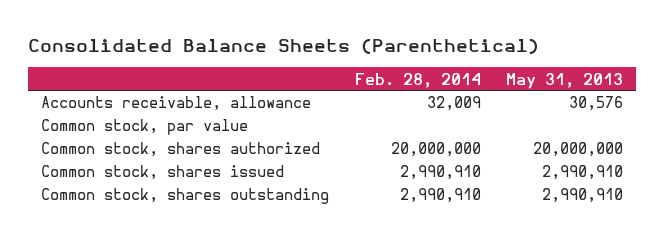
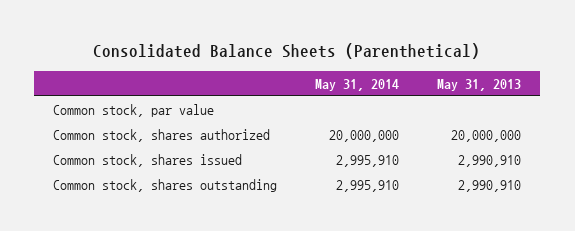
[354,72,481,88] Feb. 28, 2014 -> none
none -> [315,78,400,91] May 31, 2014
[41,96,312,112] Accounts receivable, allowance -> none

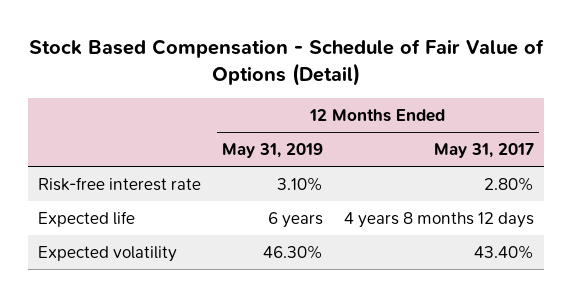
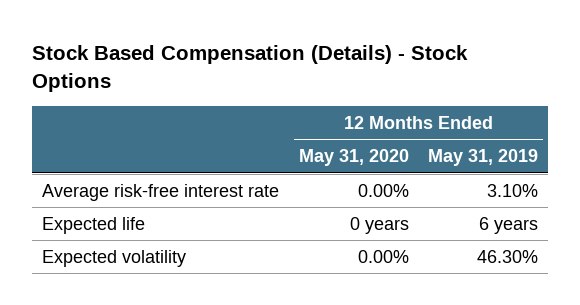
[28,39,544,86] Stock Based Compensation - Schedule of Fair Value of Options (Detail) -> [32,45,469,93] Stock Based Compensation (Details) - Stock Options
[433,143,534,159] May 31, 2017 -> none
none -> [298,149,409,167] May 31, 2020
[38,176,202,191] Risk-free interest rate -> [42,183,280,201] Average risk-free interest rate

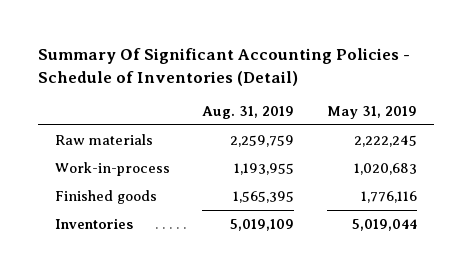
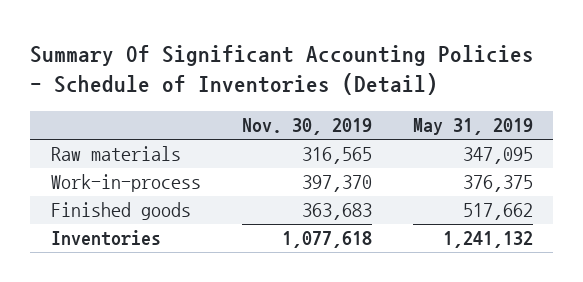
[202,105,295,119] Aug. 31, 2019 -> none
none -> [241,118,372,136] Nov. 30, 2019
[354,134,418,147] 2,222,245 -> [462,147,533,165] 347,095
[354,162,418,175] 1,020,683 -> [462,175,533,193] 376,375
[361,190,418,203] 1,776,116 -> [462,203,533,221] 517,662
[352,218,418,231] 5,019,044 -> [442,231,533,249] 1,241,132

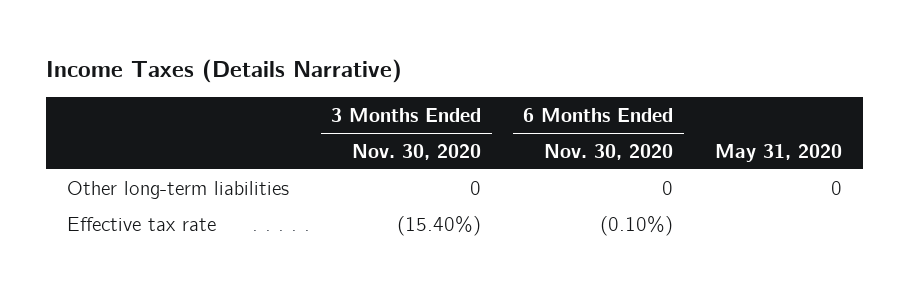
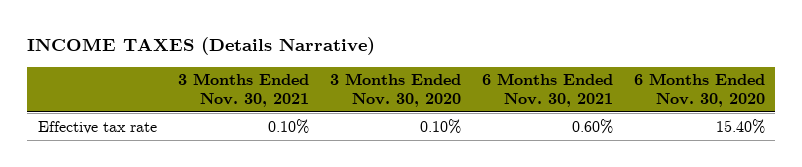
[46,59,403,84] Income Taxes (Details Narrative) -> [27,37,376,56] INCOME TAXES (Details Narrative)
[715,143,843,162] May 31, 2020 -> none
none -> [177,73,309,108] 3 Months Ended Nov. 30, 2021
none -> [481,73,613,108] 6 Months Ended Nov. 30, 2021
[67,180,290,199] Other long-term liabilities -> none
[397,215,482,236] (15.40%) -> [419,118,461,134] 0.10%
[600,215,674,236] (0.10%) -> [715,118,765,134] 15.40%

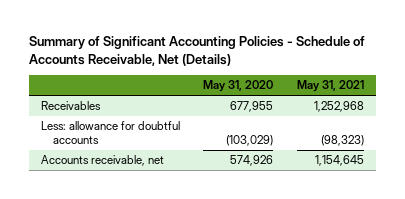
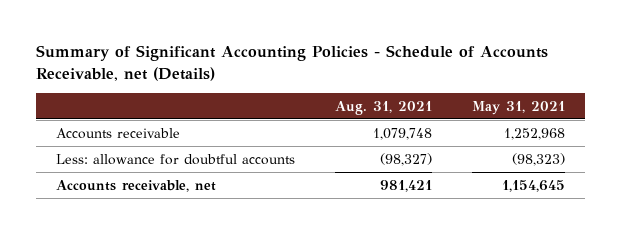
[28,36,365,67] Summary of Significant Accounting Policies - Schedule of Accounts Receivable, Net (Details) -> [35,45,548,81] Summary of Significant Accounting Policies - Schedule of Accounts Receivable, net (Details)
[203,80,274,93] May 31, 2020 -> none
none -> [334,100,432,115] Aug. 31, 2021
[40,101,101,111] Receivables -> [55,127,180,139] Accounts receivable

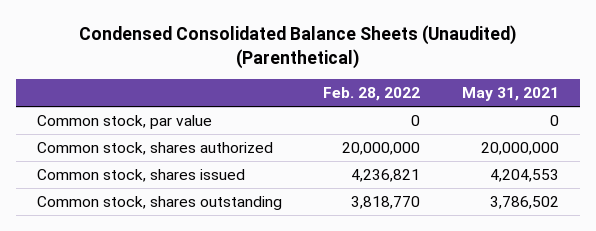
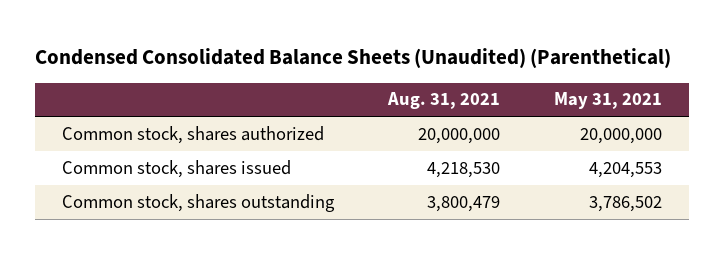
[323,87,421,102] Feb. 28, 2022 -> none
none -> [387,92,501,110] Aug. 31, 2021
[36,114,212,129] Common stock, par value -> none

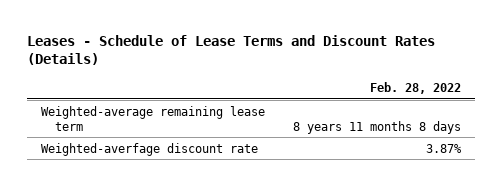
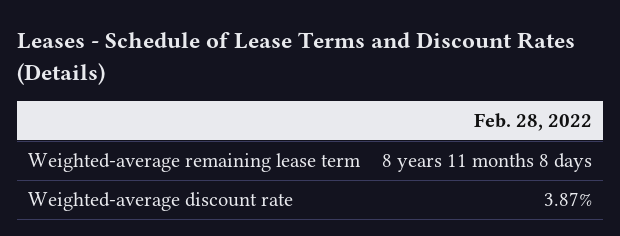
[41,142,259,156] Weighted-averfage discount rate -> [27,192,293,212] Weighted-average discount rate

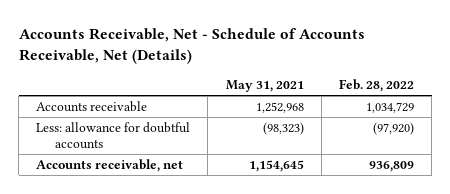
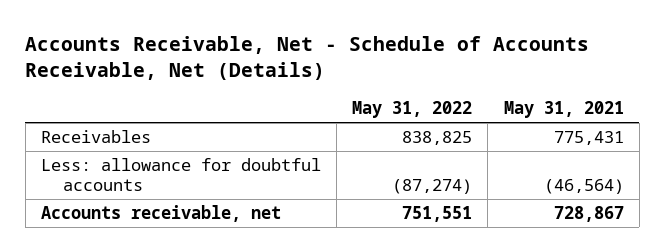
[339,78,415,92] Feb. 28, 2022 -> none
none -> [352,101,473,119] May 31, 2022
[36,100,148,112] Accounts receivable -> none
none -> [40,130,151,144] Receivables
[262,121,304,135] (98,323) -> [543,179,624,195] (46,564)
[248,159,304,172] 1,154,645 -> [553,206,624,223] 728,867

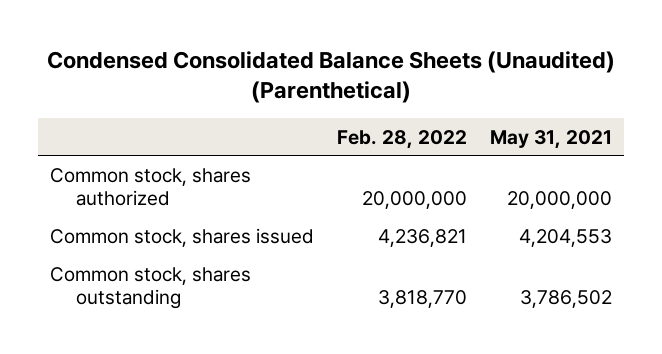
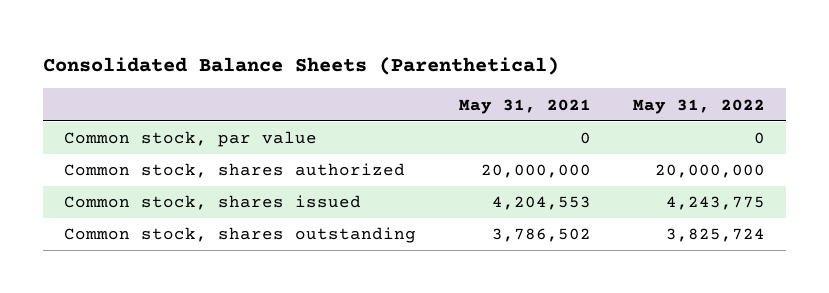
[46,51,615,104] Condensed Consolidated Balance Sheets (Unaudited) (Parenthetical) -> [43,56,560,75] Consolidated Balance Sheets (Parenthetical)
[336,129,467,149] Feb. 28, 2022 -> none
none -> [632,98,765,114] May 31, 2022
none -> [64,131,318,148] Common stock, par value

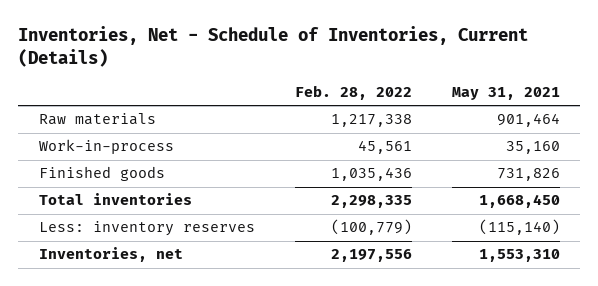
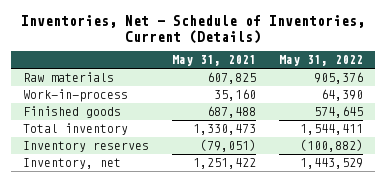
[294,85,412,101] Feb. 28, 2022 -> none
none -> [279,55,364,67] May 31, 2022
[496,113,560,128] 901,464 -> [206,71,256,84] 607,825
[496,168,560,182] 731,826 -> [206,105,256,118] 687,488
[38,193,192,206] Total inventories -> [22,122,128,135] Total inventory
[478,194,560,209] 1,668,450 -> [192,123,256,135] 1,330,473
[38,221,255,237] Less: inventory reserves -> [22,140,149,152] Inventory reserves
[478,219,560,236] (115,140) -> [199,138,256,152] (79,051)
[38,247,183,263] Inventories, net -> [22,157,121,169] Inventory, net
[478,249,560,263] 1,553,310 -> [192,157,256,169] 1,251,422

